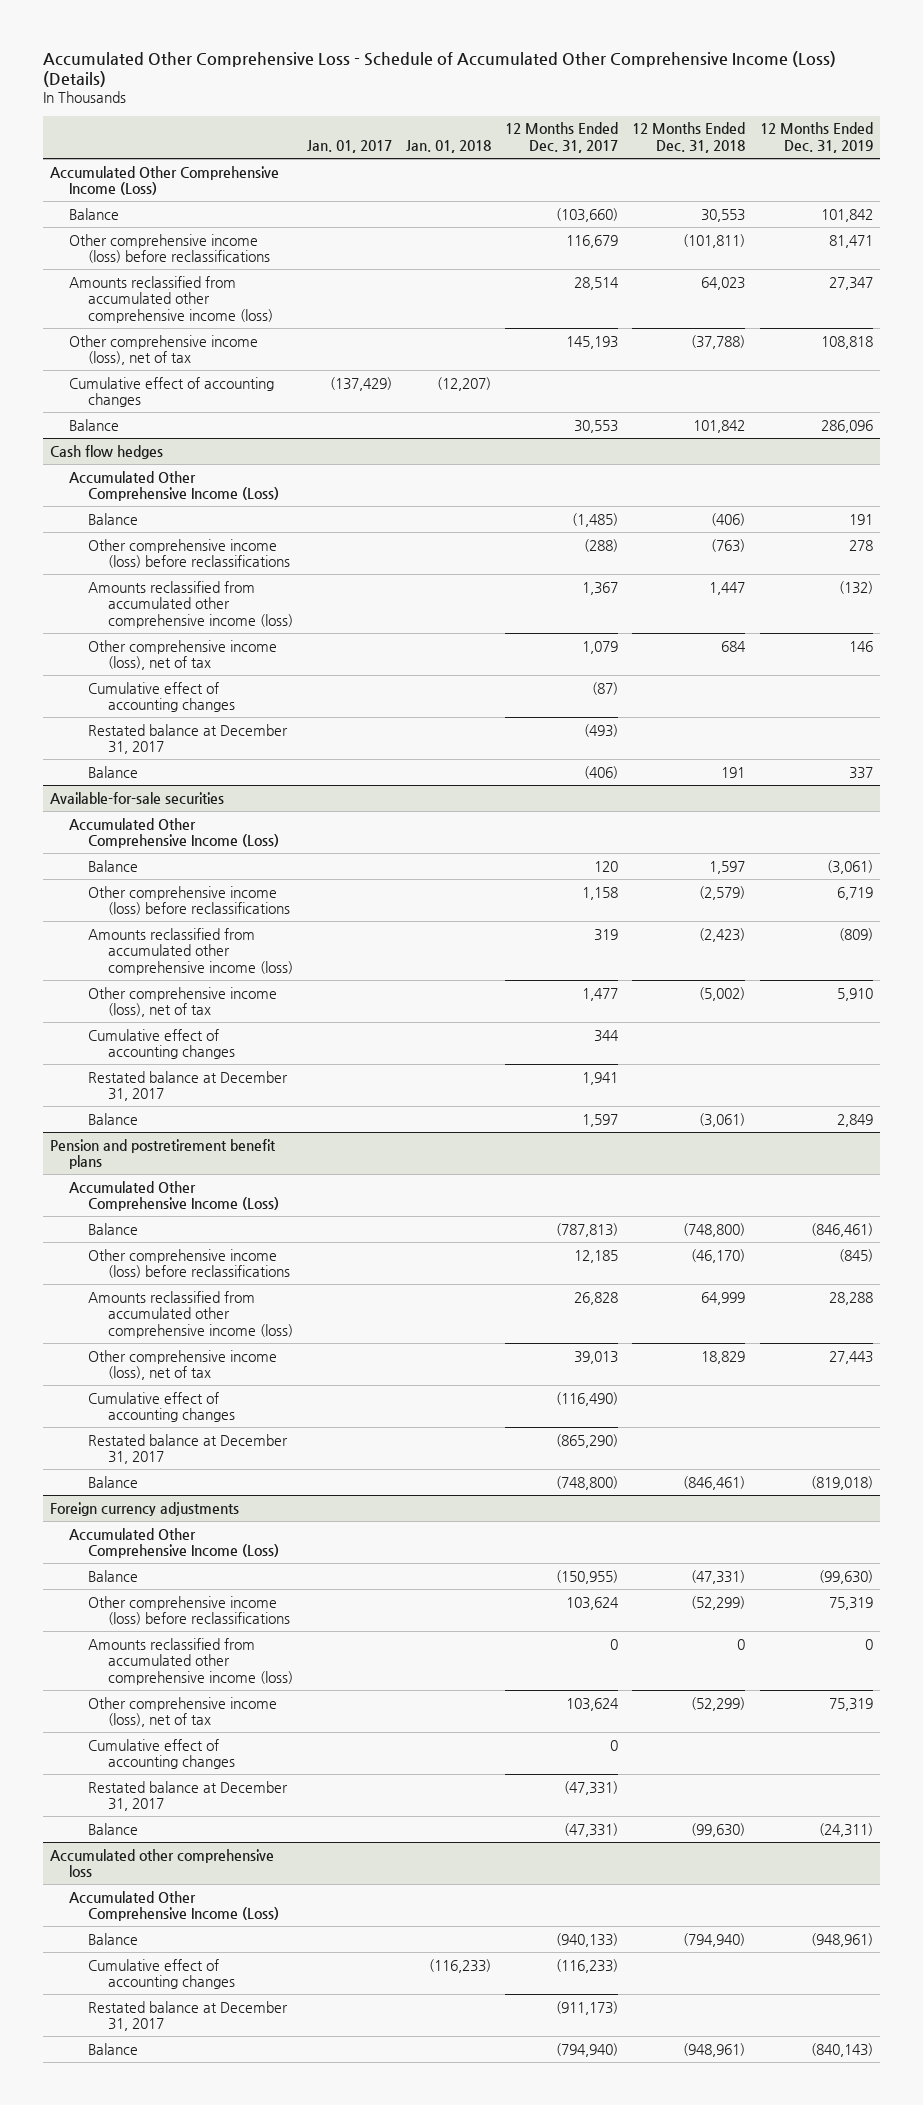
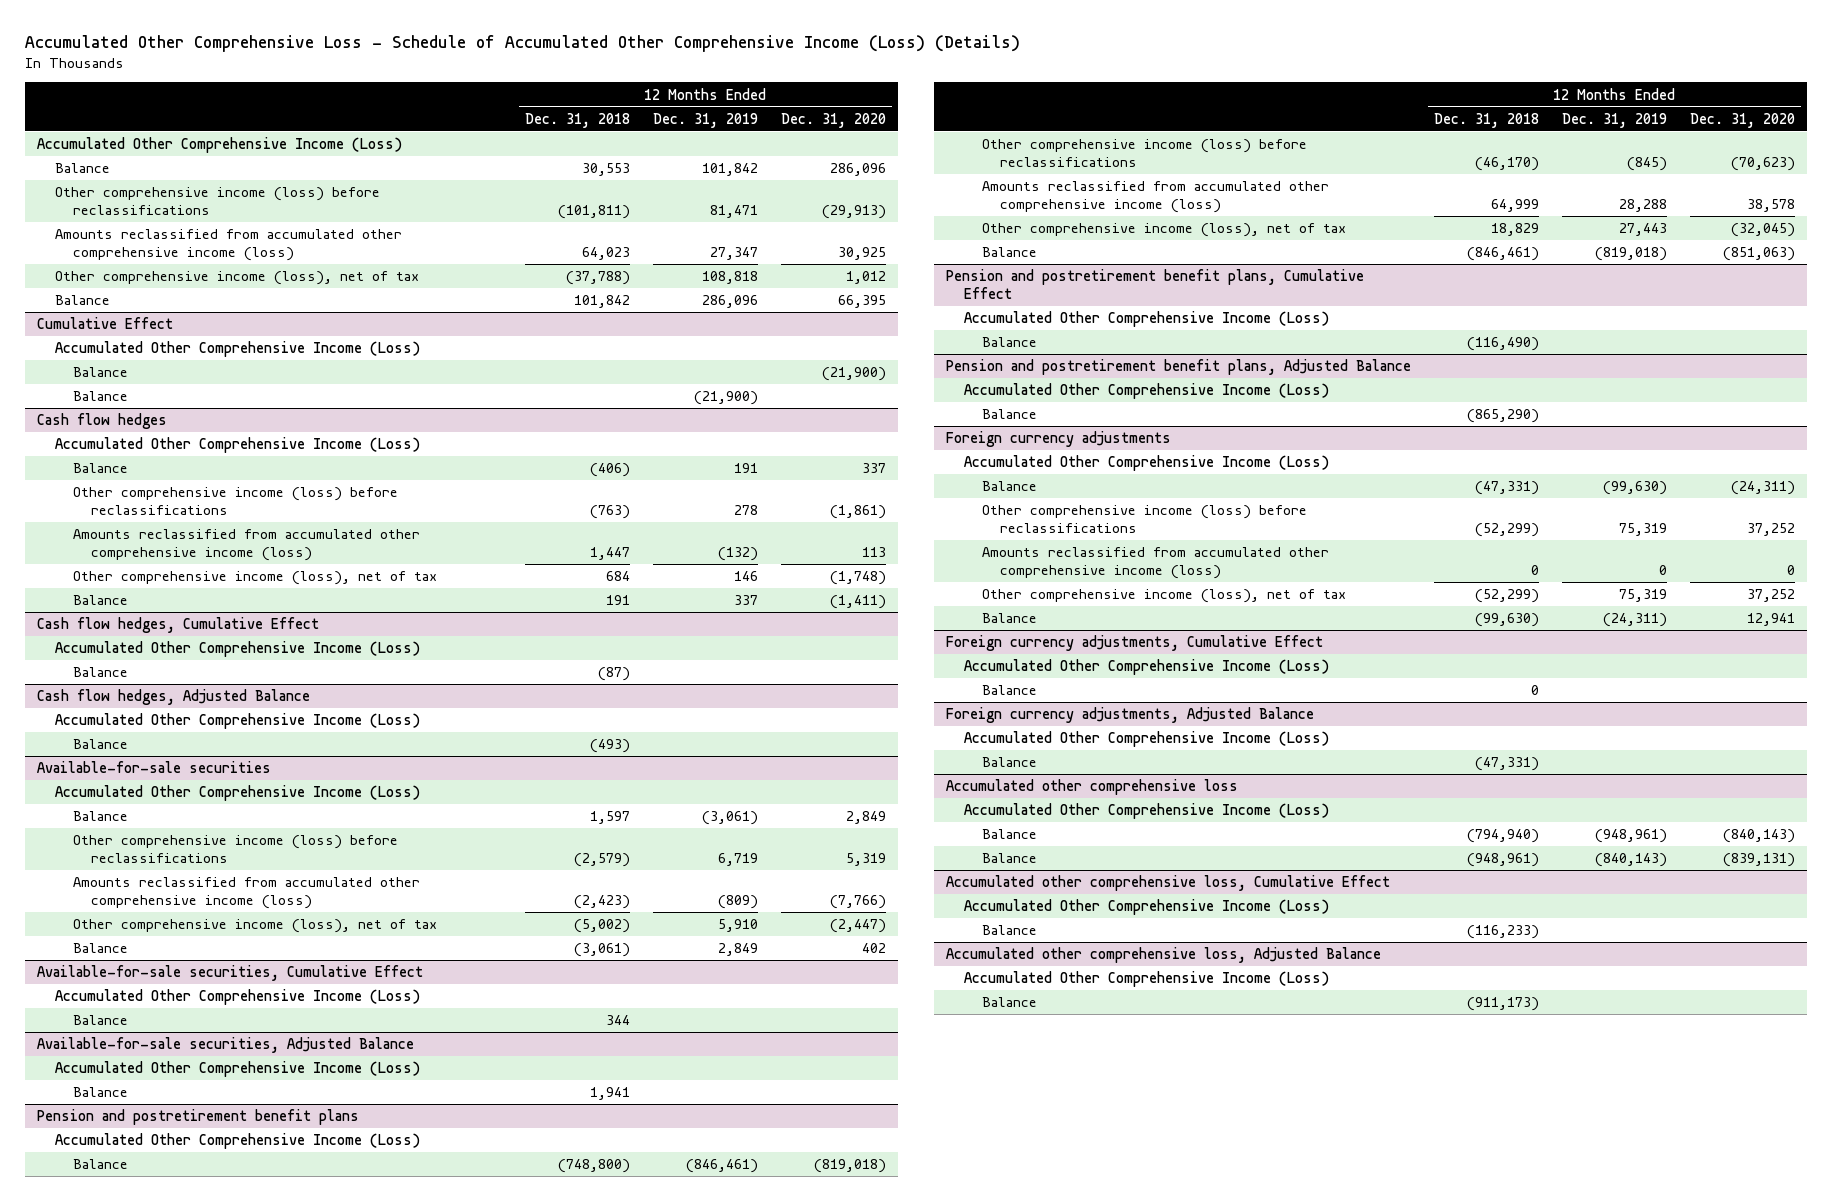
[306,139,392,153] Jan. 01, 2017 -> none
[405,139,491,153] Jan. 01, 2018 -> none
[505,122,619,153] 12 Months Ended Dec. 31, 2017 -> none
none -> [781,112,887,128] Dec. 31, 2020
[69,376,275,408] Cumulative effect of accounting changes -> none
none -> [36,317,173,330] Cumulative Effect
none -> [55,341,421,358] Accumulated Other Comprehensive Income (Loss)
none -> [73,367,129,378] Balance
none -> [73,391,129,402] Balance
[88,681,235,713] Cumulative effect of accounting changes -> none
[88,723,289,755] Restated balance at December 31, 2017 -> none
none -> [36,617,319,634] Cash flow hedges, Cumulative Effect
none -> [55,641,421,658] Accumulated Other Comprehensive Income (Loss)
none -> [73,667,129,678] Balance
none -> [36,689,310,706] Cash flow hedges, Adjusted Balance
none -> [55,713,421,730] Accumulated Other Comprehensive Income (Loss)
none -> [73,739,129,750] Balance
[88,1028,235,1060] Cumulative effect of accounting changes -> none
[88,1070,289,1102] Restated balance at December 31, 2017 -> none
none -> [36,965,423,982] Available-for-sale securities, Cumulative Effect
none -> [55,989,421,1006] Accumulated Other Comprehensive Income (Loss)
none -> [73,1015,129,1026] Balance
none -> [36,1037,414,1054] Available-for-sale securities, Adjusted Balance
none -> [55,1061,421,1078] Accumulated Other Comprehensive Income (Loss)
none -> [73,1087,129,1098] Balance
[88,1391,235,1423] Cumulative effect of accounting changes -> none
[88,1433,289,1465] Restated balance at December 31, 2017 -> none
none -> [945,269,1364,299] Pension and postretirement benefit plans, Cumulative Effect
none -> [963,311,1329,328] Accumulated Other Comprehensive Income (Loss)
none -> [982,337,1038,348] Balance
none -> [945,359,1411,376] Pension and postretirement benefit plans, Adjusted Balance
none -> [963,383,1329,400] Accumulated Other Comprehensive Income (Loss)
none -> [982,409,1038,420] Balance
[88,1738,235,1770] Cumulative effect of accounting changes -> none
[88,1780,289,1812] Restated balance at December 31, 2017 -> none
none -> [945,635,1323,652] Foreign currency adjustments, Cumulative Effect
none -> [963,659,1329,676] Accumulated Other Comprehensive Income (Loss)
none -> [982,685,1038,696] Balance
none -> [945,707,1314,724] Foreign currency adjustments, Adjusted Balance
none -> [963,731,1329,748] Accumulated Other Comprehensive Income (Loss)
none -> [982,757,1038,768] Balance
[88,1958,235,1990] Cumulative effect of accounting changes -> none
[88,2000,289,2032] Restated balance at December 31, 2017 -> none
none -> [945,875,1390,892] Accumulated other comprehensive loss, Cumulative Effect
none -> [963,899,1329,916] Accumulated Other Comprehensive Income (Loss)
none -> [982,925,1038,936] Balance
none -> [945,947,1381,964] Accumulated other comprehensive loss, Adjusted Balance
none -> [963,971,1329,988] Accumulated Other Comprehensive Income (Loss)
none -> [982,997,1038,1008] Balance

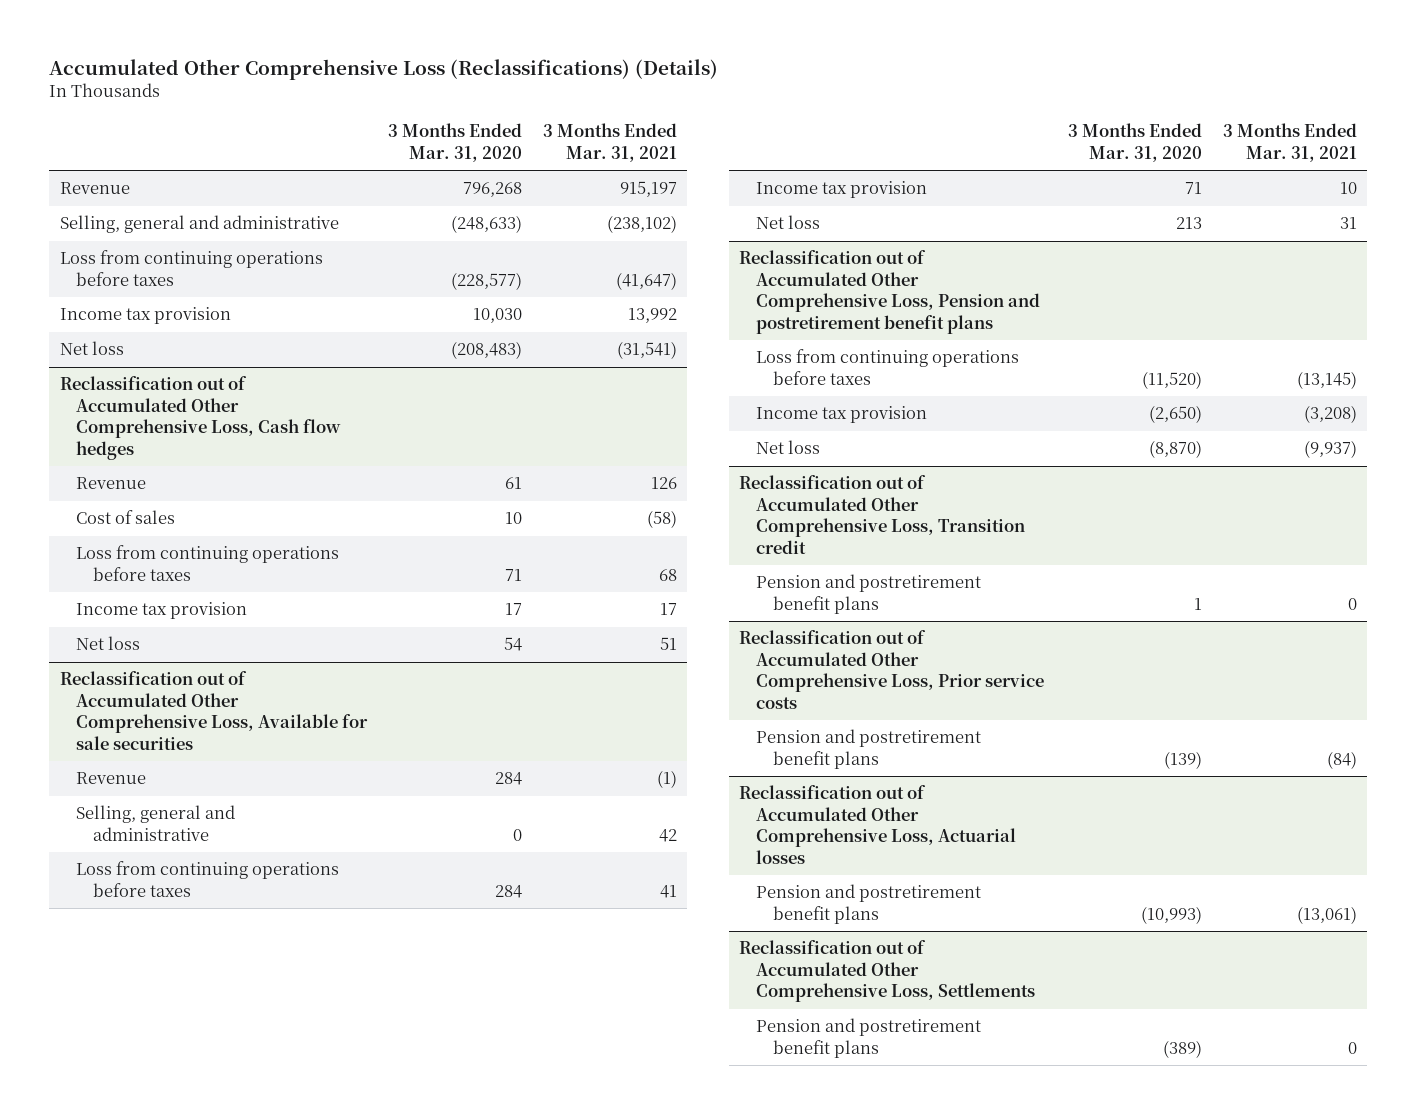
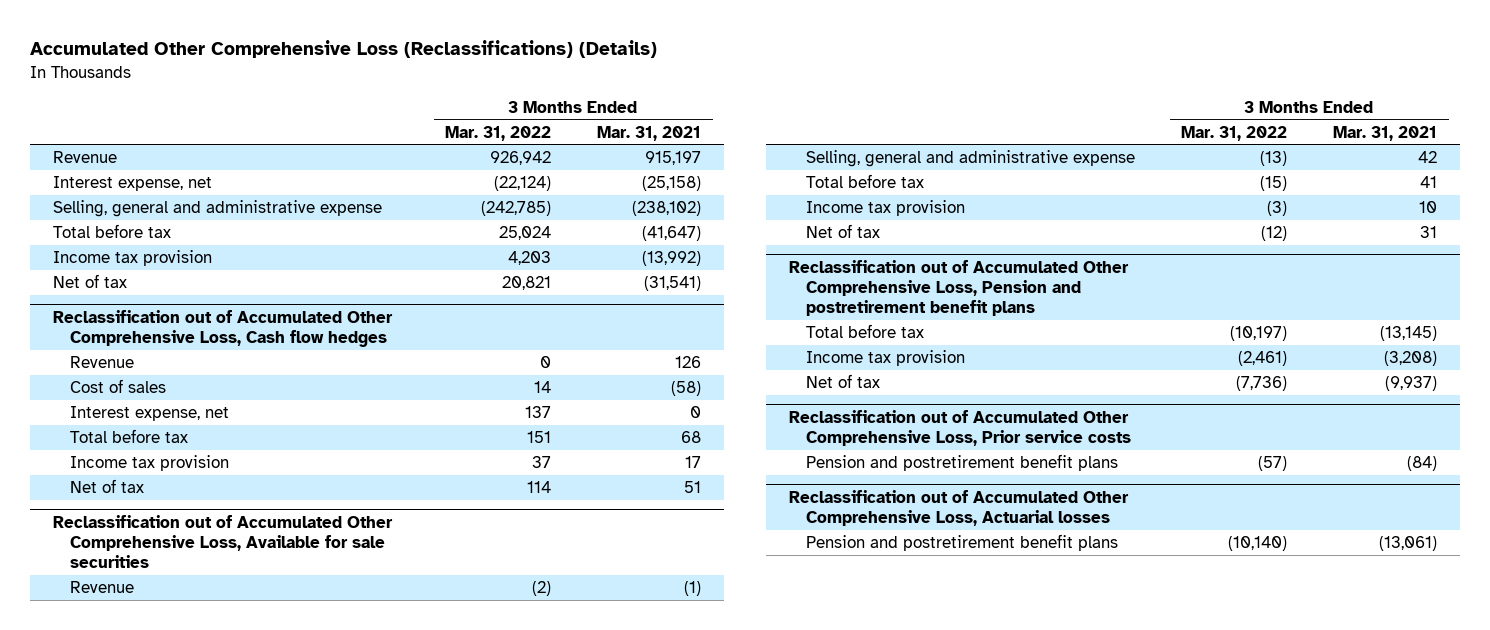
[388,123,523,162] 3 Months Ended Mar. 31, 2020 -> none
none -> [445,125,552,141] Mar. 31, 2022
none -> [52,176,212,192] Interest expense, net
[59,215,339,234] Selling, general and administrative -> [52,200,382,218] Selling, general and administrative expense
[59,250,323,286] Loss from continuing operations before taxes -> [52,224,171,239] Total before tax
[628,308,678,324] 13,992 -> [642,251,702,267] (13,992)
[59,341,124,356] Net loss -> [52,274,127,289] Net of tax
none -> [70,406,230,422] Interest expense, net
[76,545,340,581] Loss from continuing operations before taxes -> [70,429,189,444] Total before tax
[76,636,141,651] Net loss -> [70,479,145,494] Net of tax
[76,805,236,841] Selling, general and administrative -> [806,150,1136,168] Selling, general and administrative expense
[76,861,340,897] Loss from continuing operations before taxes -> [806,174,925,189] Total before tax
[756,215,821,230] Net loss -> [806,224,881,239] Net of tax
[756,349,1020,385] Loss from continuing operations before taxes -> [806,324,925,339] Total before tax
[739,475,1026,554] Reclassification out of Accumulated Other Comprehensive Loss, Transition credit -> none
[756,574,982,614] Pension and postretirement benefit plans -> none
[756,440,821,455] Net loss -> [806,374,881,389] Net of tax
[739,940,1036,1003] Reclassification out of Accumulated Other Comprehensive Loss, Settlements -> none
[756,1018,982,1058] Pension and postretirement benefit plans -> none

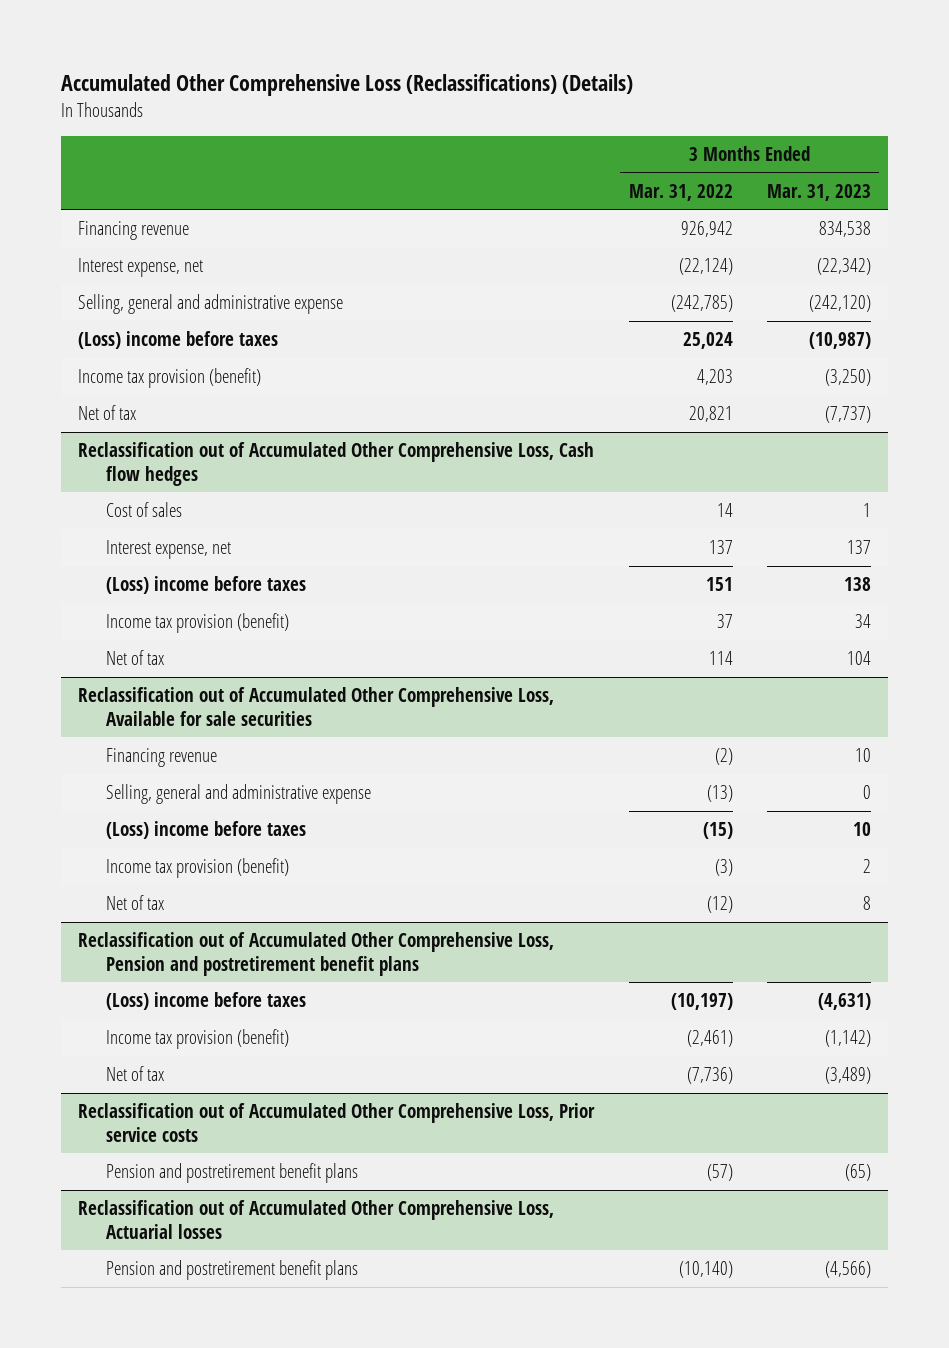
[597,125,702,141] Mar. 31, 2021 -> none
none -> [766,183,871,201] Mar. 31, 2023
[52,151,117,164] Revenue -> [78,221,190,241] Financing revenue
[52,224,171,239] Total before tax -> [78,331,279,350] (Loss) income before taxes
[52,250,212,267] Income tax provision -> [78,368,262,389] Income tax provision (benefit)
[70,356,135,369] Revenue -> none
[70,429,189,444] Total before tax -> [106,576,307,595] (Loss) income before taxes
[70,455,230,472] Income tax provision -> [106,613,290,634] Income tax provision (benefit)
[70,581,135,594] Revenue -> [106,748,218,768] Financing revenue
[806,174,925,189] Total before tax -> [106,821,307,840] (Loss) income before taxes
[806,200,966,217] Income tax provision -> [106,858,290,879] Income tax provision (benefit)
[806,324,925,339] Total before tax -> [106,992,307,1011] (Loss) income before taxes
[806,350,966,367] Income tax provision -> [106,1029,290,1050] Income tax provision (benefit)

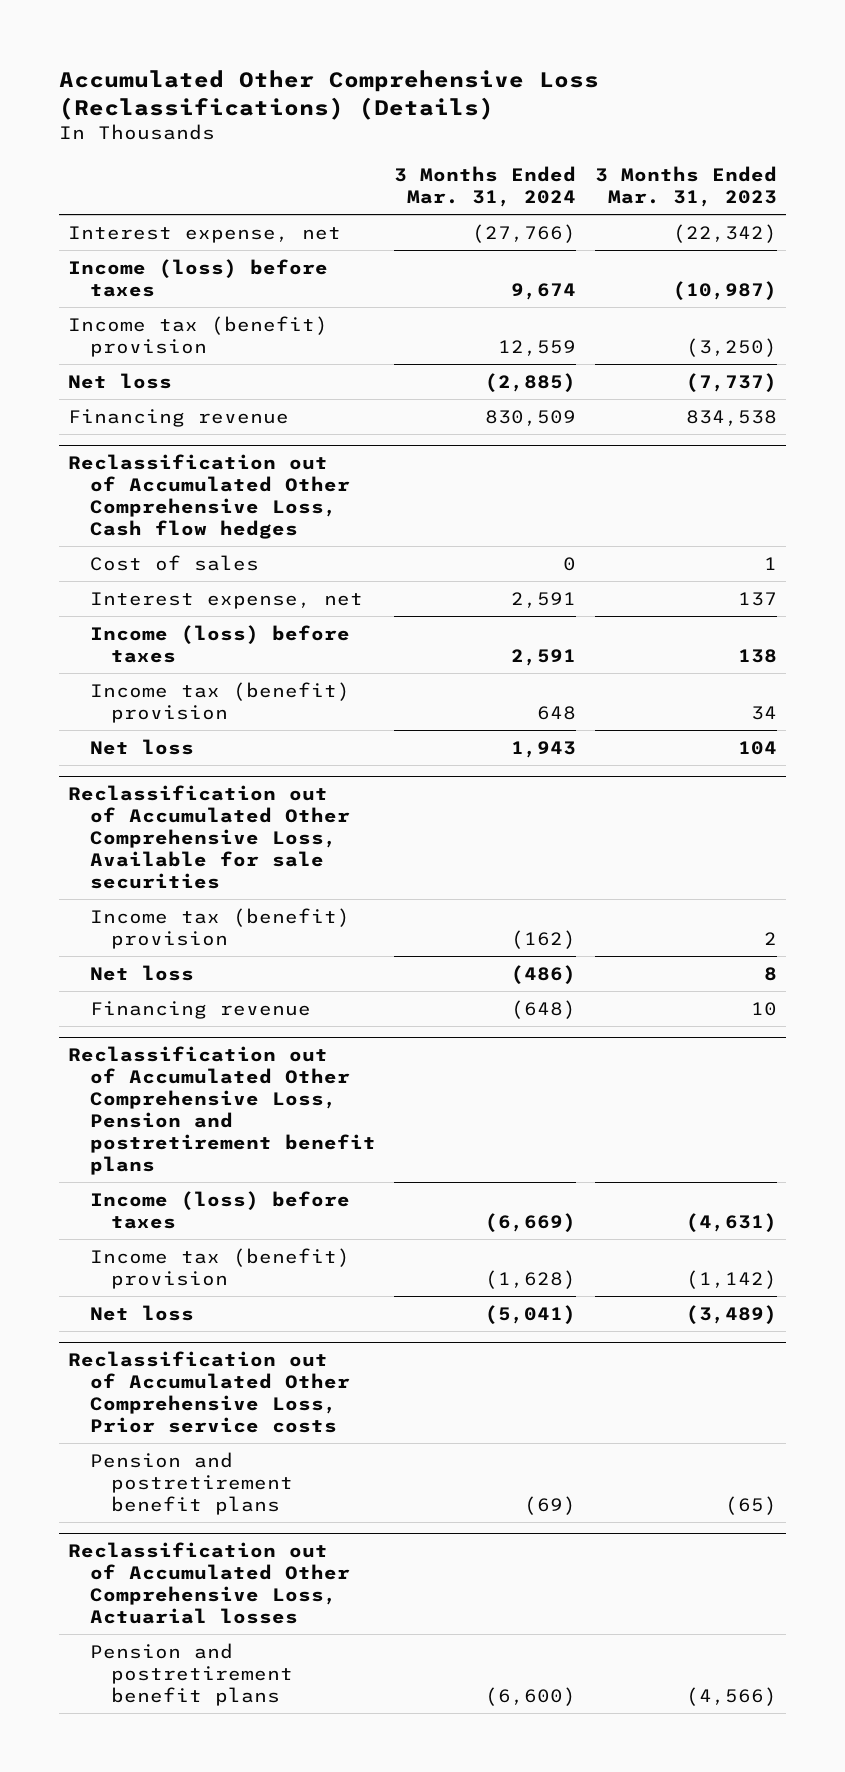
[628,183,733,201] Mar. 31, 2022 -> none
none -> [394,166,577,208] 3 Months Ended Mar. 31, 2024
[78,294,344,315] Selling, general and administrative expense -> none
[78,331,279,350] (Loss) income before taxes -> [68,258,329,297] Income (loss) before taxes
[78,368,262,389] Income tax provision (benefit) -> [68,315,329,357] Income tax (benefit) provision
[78,405,137,421] Net of tax -> [68,372,173,389] Net loss
[78,221,190,241] Financing revenue -> [68,408,290,427] Financing revenue
[106,576,307,595] (Loss) income before taxes -> [89,624,350,663] Income (loss) before taxes
[106,613,290,634] Income tax provision (benefit) -> [89,681,350,723] Income tax (benefit) provision
[106,650,165,666] Net of tax -> [89,738,194,755] Net loss
none -> [89,907,350,949] Income tax (benefit) provision
none -> [89,964,194,981] Net loss
[106,784,372,805] Selling, general and administrative expense -> none
[106,821,307,840] (Loss) income before taxes -> none
[106,858,290,879] Income tax provision (benefit) -> none
[106,895,165,911] Net of tax -> none
[106,992,307,1011] (Loss) income before taxes -> [89,1190,350,1229] Income (loss) before taxes
[106,1029,290,1050] Income tax provision (benefit) -> [89,1247,350,1289] Income tax (benefit) provision
[106,1066,165,1082] Net of tax -> [89,1304,194,1321] Net loss

